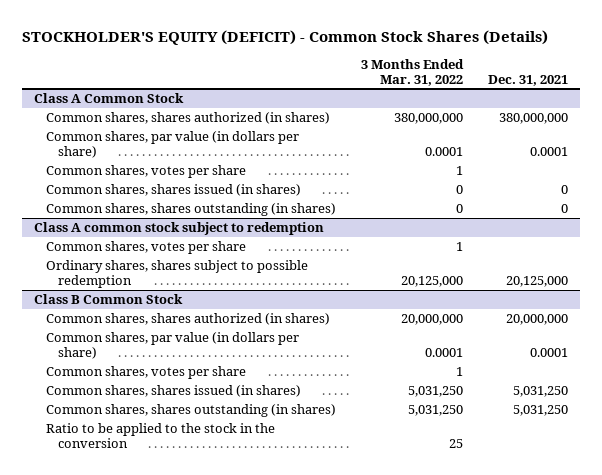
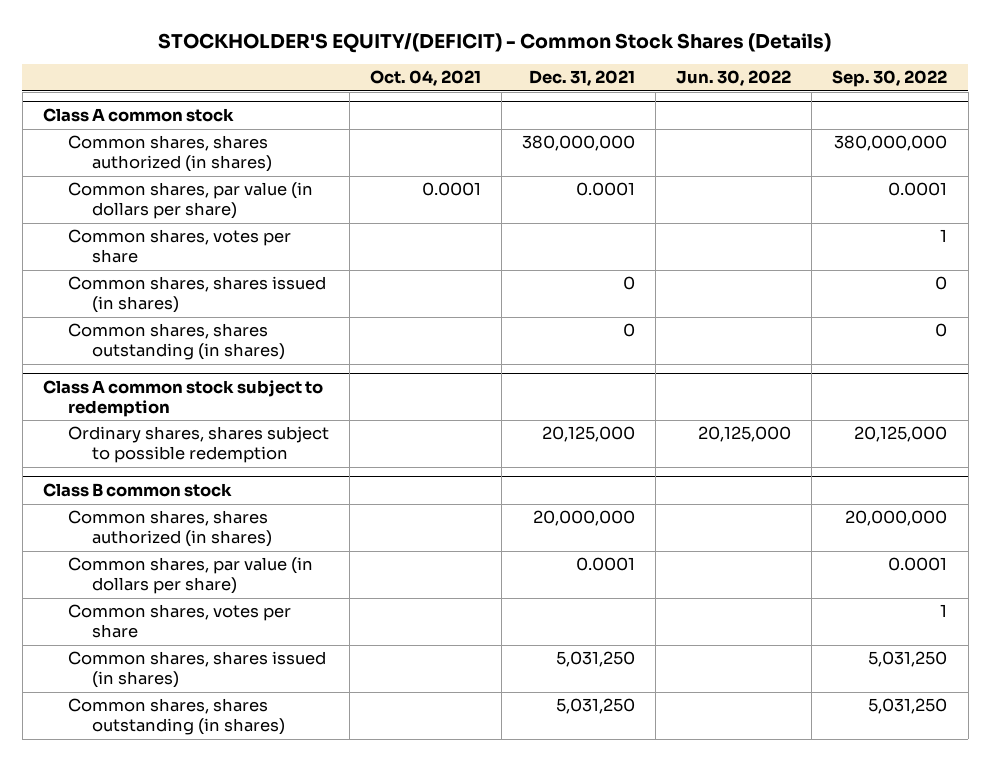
[21,30,548,46] STOCKHOLDER'S EQUITY (DEFICIT) - Common Stock Shares (Details) -> [158,32,832,53] STOCKHOLDER'S EQUITY/(DEFICIT) - Common Stock Shares (Details)
[361,58,465,86] 3 Months Ended Mar. 31, 2022 -> none
none -> [369,70,481,87] Oct. 04, 2021
none -> [676,70,792,87] Jun. 30, 2022
none -> [832,70,948,88] Sep. 30, 2022
[34,92,185,103] Class A Common Stock -> [42,108,234,123] Class A common stock
[46,240,247,254] Common shares, votes per share -> none
[34,293,184,304] Class B Common Stock -> [42,483,232,498] Class B common stock
[46,422,276,448] Ratio to be applied to the stock in the conversion -> none

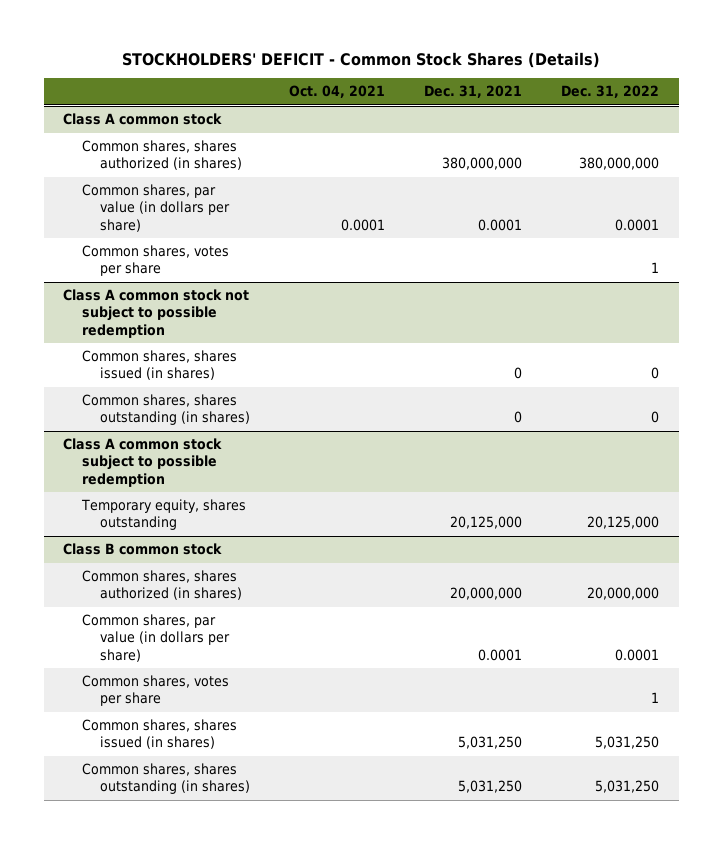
[158,32,832,53] STOCKHOLDER'S EQUITY/(DEFICIT) - Common Stock Shares (Details) -> [122,51,601,68] STOCKHOLDERS' DEFICIT - Common Stock Shares (Details)
[676,70,792,87] Jun. 30, 2022 -> none
[832,70,948,88] Sep. 30, 2022 -> none
none -> [561,85,660,99] Dec. 31, 2022
none -> [63,289,250,338] Class A common stock not subject to possible redemption
[42,380,323,418] Class A common stock subject to redemption -> [63,438,223,487] Class A common stock subject to possible redemption
[67,426,329,464] Ordinary shares, shares subject to possible redemption -> [80,499,246,531] Temporary equity, shares outstanding

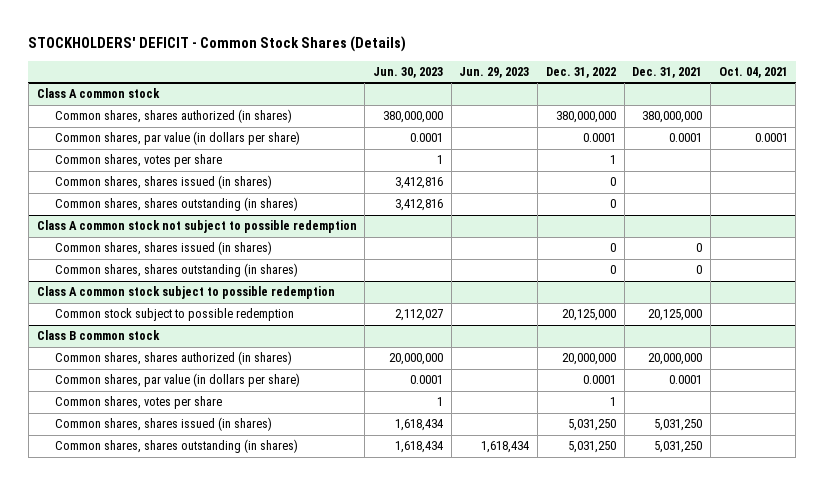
none -> [373,67,444,79] Jun. 30, 2023
none -> [459,67,530,79] Jun. 29, 2023
none -> [54,175,272,190] Common shares, shares issued (in shares)
none -> [54,197,298,212] Common shares, shares outstanding (in shares)
[80,499,246,531] Temporary equity, shares outstanding -> [54,308,294,322] Common stock subject to possible redemption

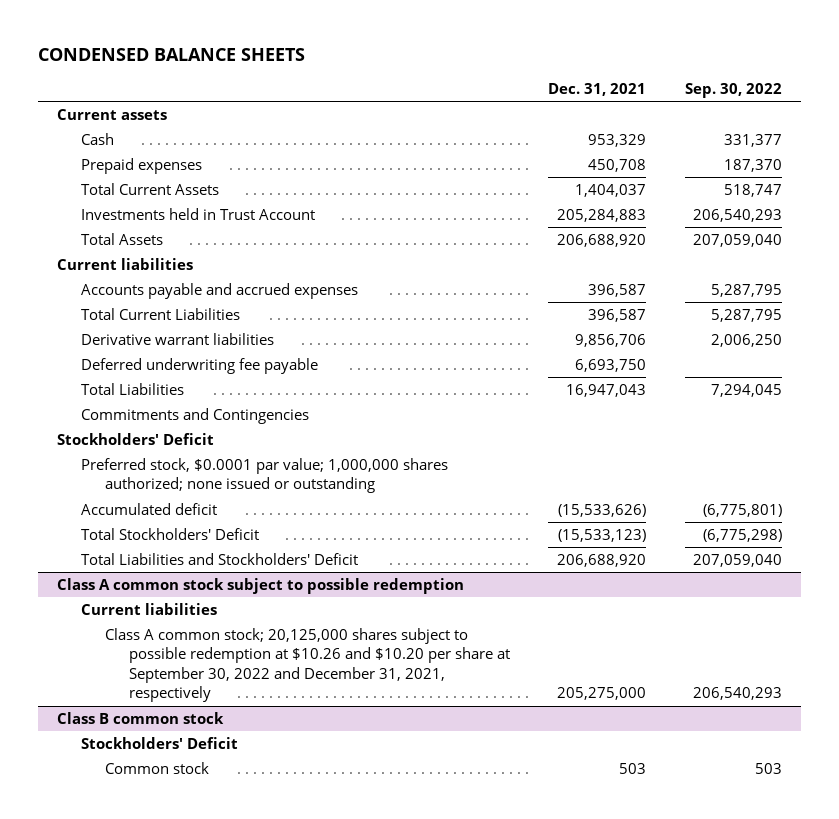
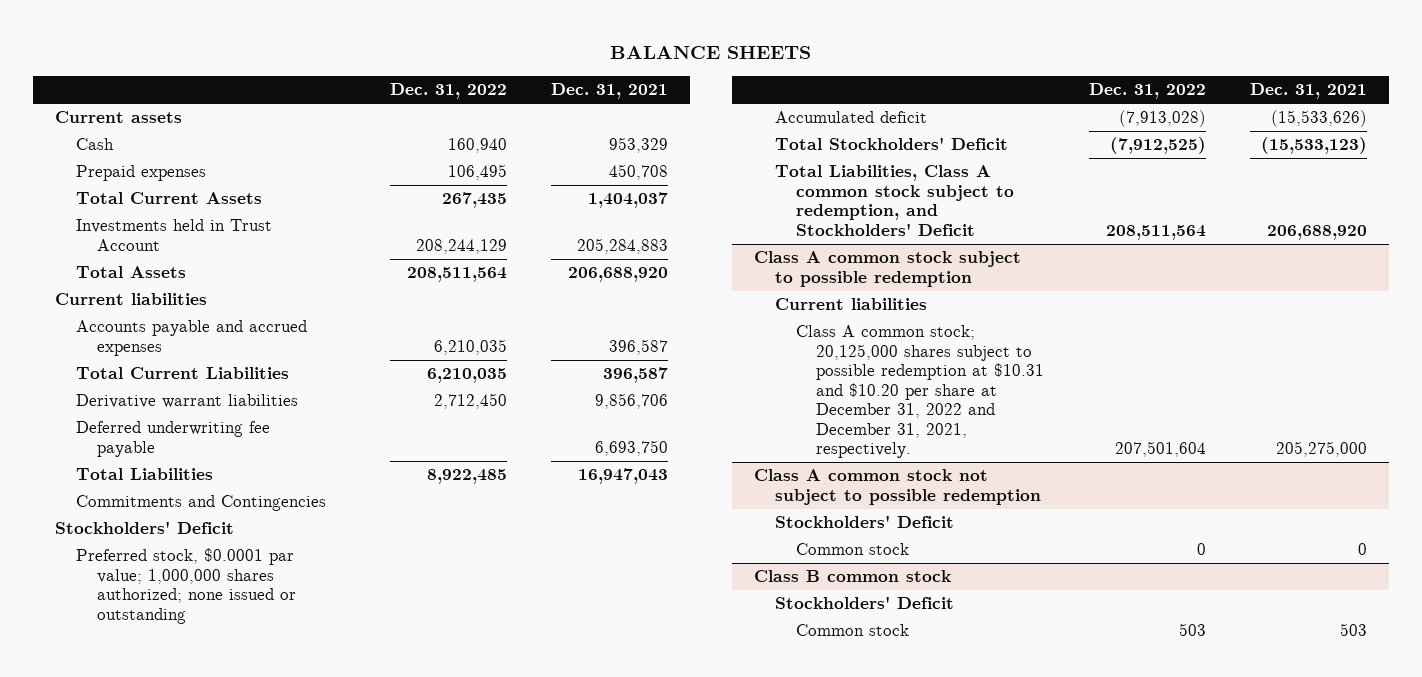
[37,48,305,62] CONDENSED BALANCE SHEETS -> [610,46,812,60] BALANCE SHEETS
[684,83,782,99] Sep. 30, 2022 -> none
none -> [389,83,507,100] Dec. 31, 2022
[80,552,358,565] Total Liabilities and Stockholders' Deficit -> [774,165,1014,236] Total Liabilities, Class A common stock subject to redemption, and Stockholders' Deficit
[104,627,510,703] Class A common stock; 20,125,000 shares subject to possible redemption at $10.26 and $10.20 per share at September 30, 2022 and December 31, 2021, respectively -> [795,325,1045,459] Class A common stock; 20,125,000 shares subject to possible redemption at $10.31 and $10.20 per share at December 31, 2022 and December 31, 2021, respectively.
none -> [754,469,1041,505] Class A common stock not subject to possible redemption
none -> [774,515,954,529] Stockholders' Deficit
none -> [795,543,909,556] Common stock

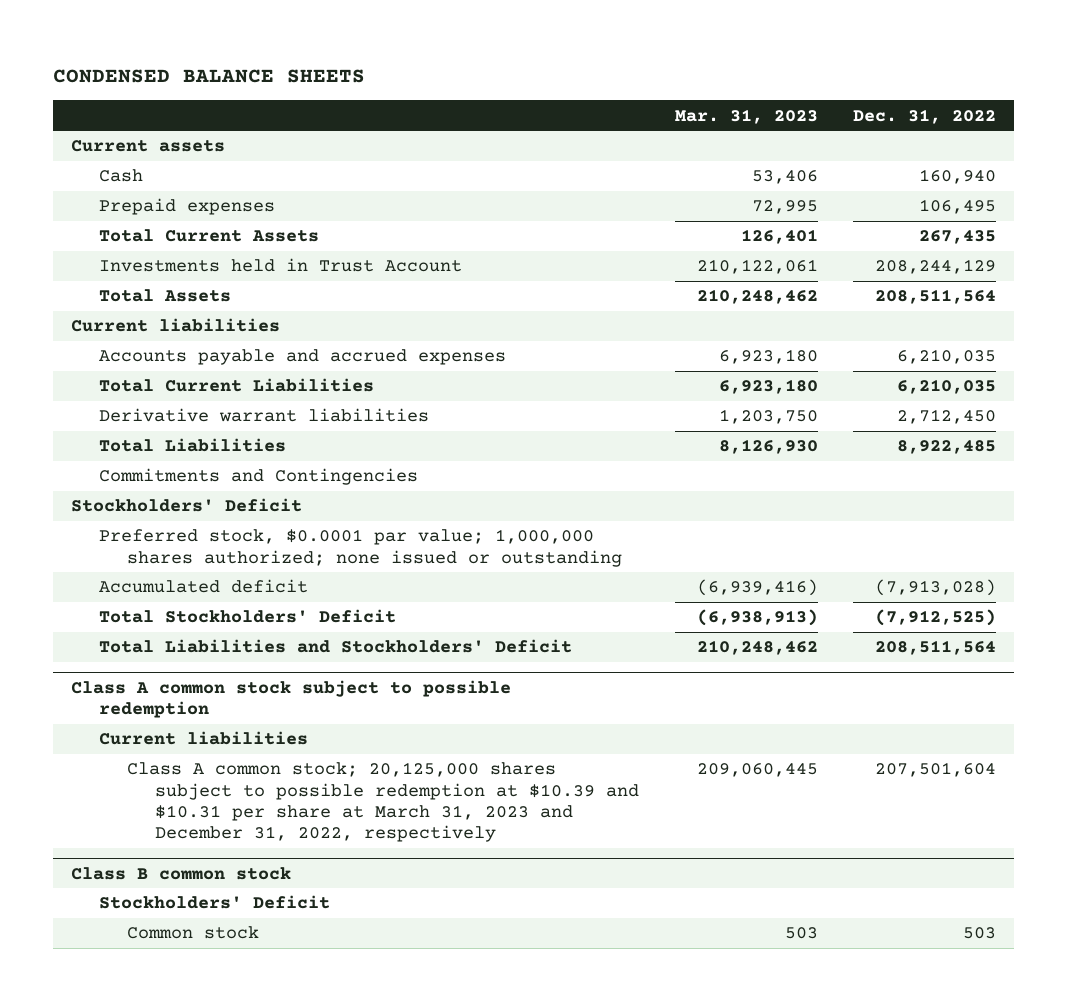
[610,46,812,60] BALANCE SHEETS -> [53,69,366,84] CONDENSED BALANCE SHEETS
[551,83,669,100] Dec. 31, 2021 -> none
none -> [674,108,818,124] Mar. 31, 2023
[76,421,271,457] Deferred underwriting fee payable -> none
[774,165,1014,236] Total Liabilities, Class A common stock subject to redemption, and Stockholders' Deficit -> [99,639,573,654] Total Liabilities and Stockholders' Deficit
[754,469,1041,505] Class A common stock not subject to possible redemption -> none
[774,515,954,529] Stockholders' Deficit -> none
[795,543,909,556] Common stock -> none
[795,325,1045,459] Class A common stock; 20,125,000 shares subject to possible redemption at $10.31 and $10.20 per share at December 31, 2022 and December 31, 2021, respectively. -> [127,762,640,843] Class A common stock; 20,125,000 shares subject to possible redemption at $10.39 and $10.31 per share at March 31, 2023 and December 31, 2022, respectively

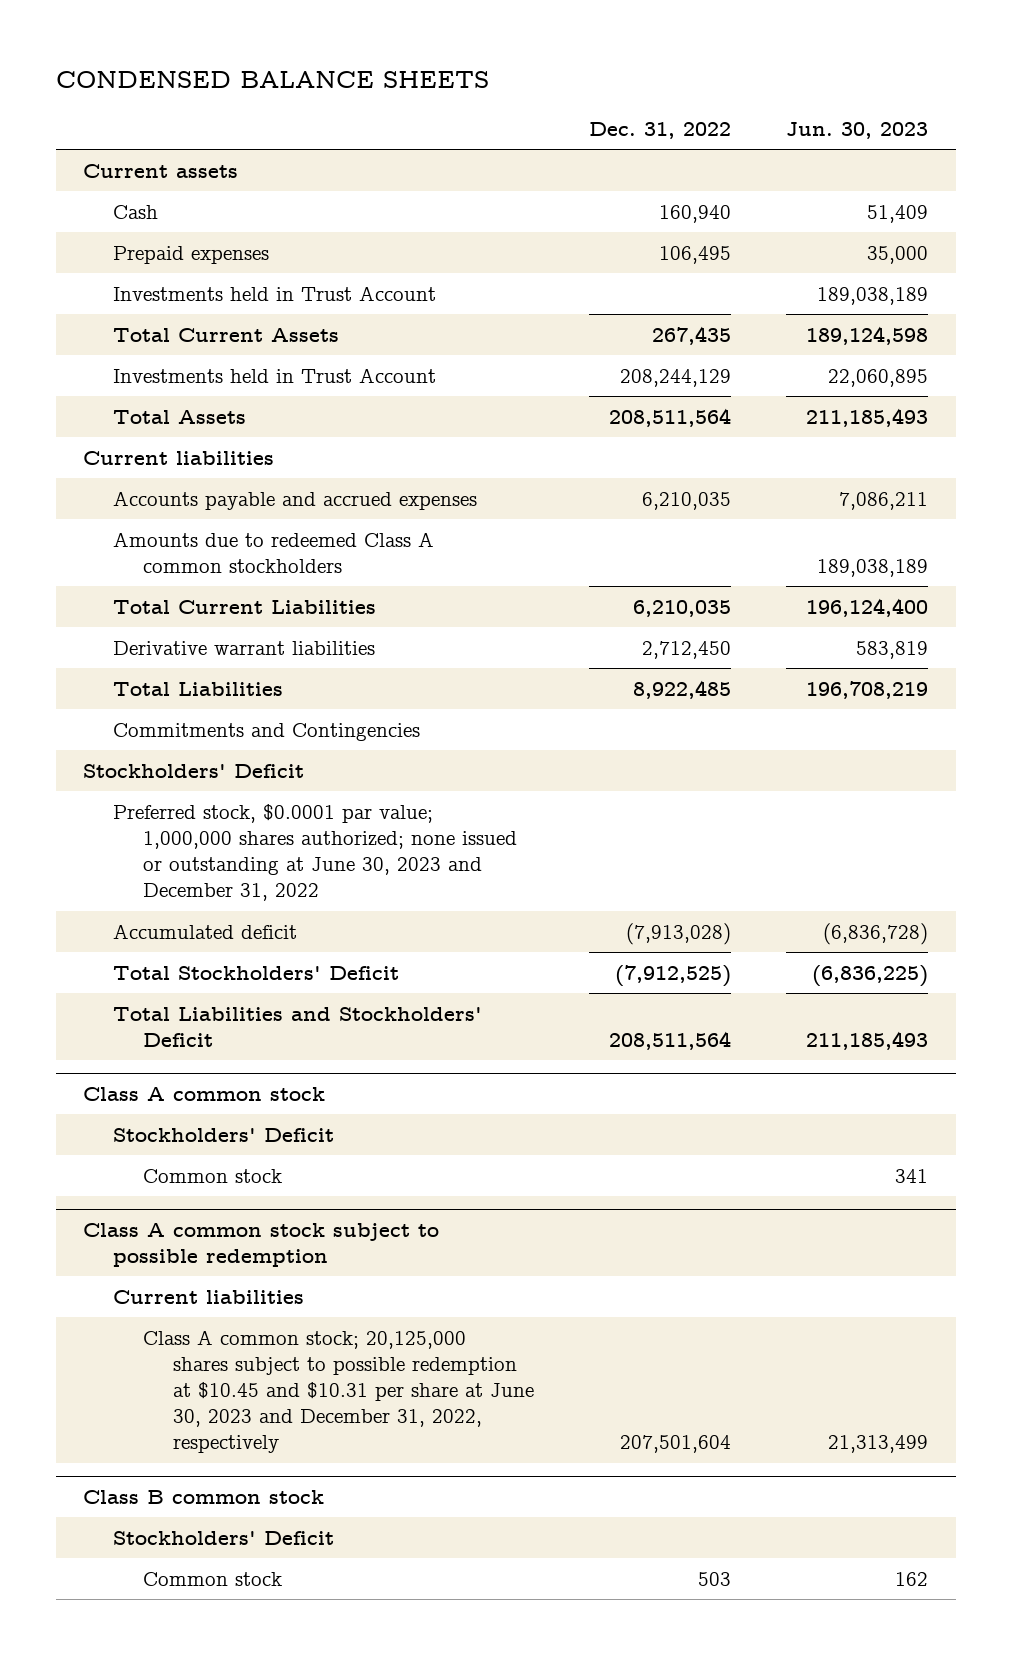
[674,108,818,124] Mar. 31, 2023 -> none
none -> [786,121,929,139] Jun. 30, 2023
none -> [113,285,437,301] Investments held in Trust Account
none -> [113,531,435,573] Amounts due to redeemed Class A common stockholders
[99,529,623,567] Preferred stock, $0.0001 par value; 1,000,000 shares authorized; none issued or outstanding -> [113,803,518,902] Preferred stock, $0.0001 par value; 1,000,000 shares authorized; none issued or outstanding at June 30, 2023 and December 31, 2022
none -> [83,1086,326,1101] Class A common stock
none -> [113,1127,335,1142] Stockholders' Deficit
none -> [143,1168,283,1183] Common stock
[127,762,640,843] Class A common stock; 20,125,000 shares subject to possible redemption at $10.39 and $10.31 per share at March 31, 2023 and December 31, 2022, respectively -> [143,1329,535,1454] Class A common stock; 20,125,000 shares subject to possible redemption at $10.45 and $10.31 per share at June 30, 2023 and December 31, 2022, respectively

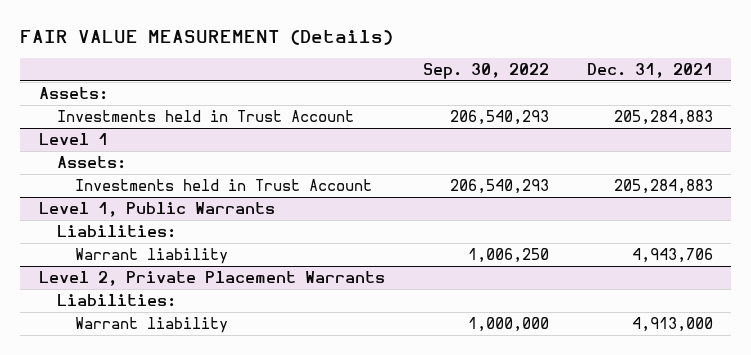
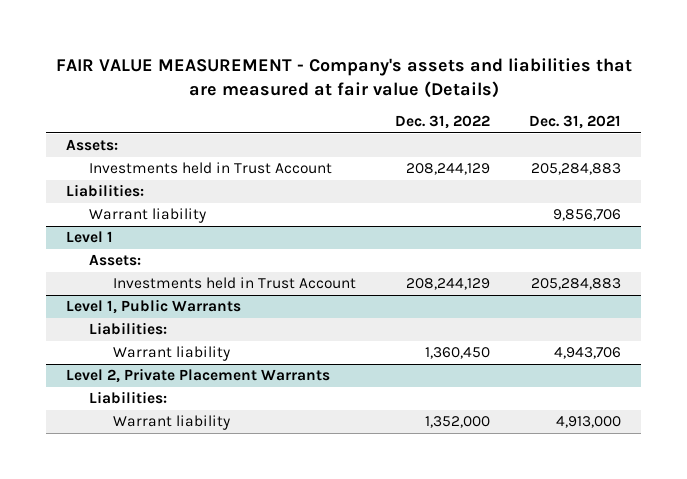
[19,29,393,45] FAIR VALUE MEASUREMENT (Details) -> [55,57,632,98] FAIR VALUE MEASUREMENT - Company's assets and liabilities that are measured at fair value (Details)
[422,62,549,79] Sep. 30, 2022 -> none
none -> [394,115,490,130] Dec. 31, 2022
none -> [65,184,144,198] Liabilities:
none -> [89,208,207,224] Warrant liability

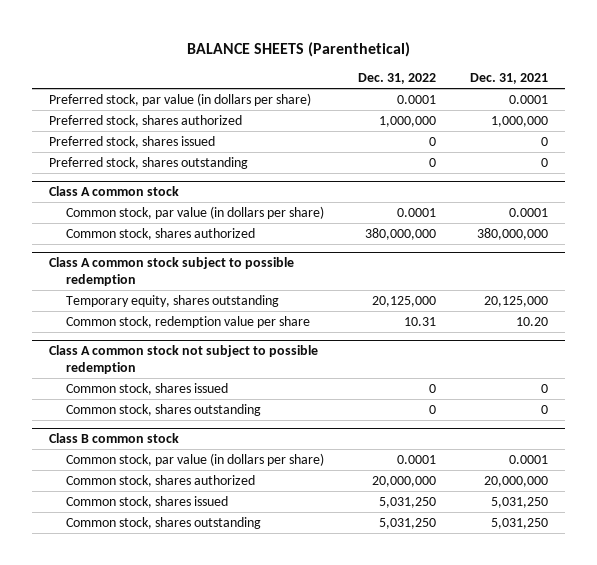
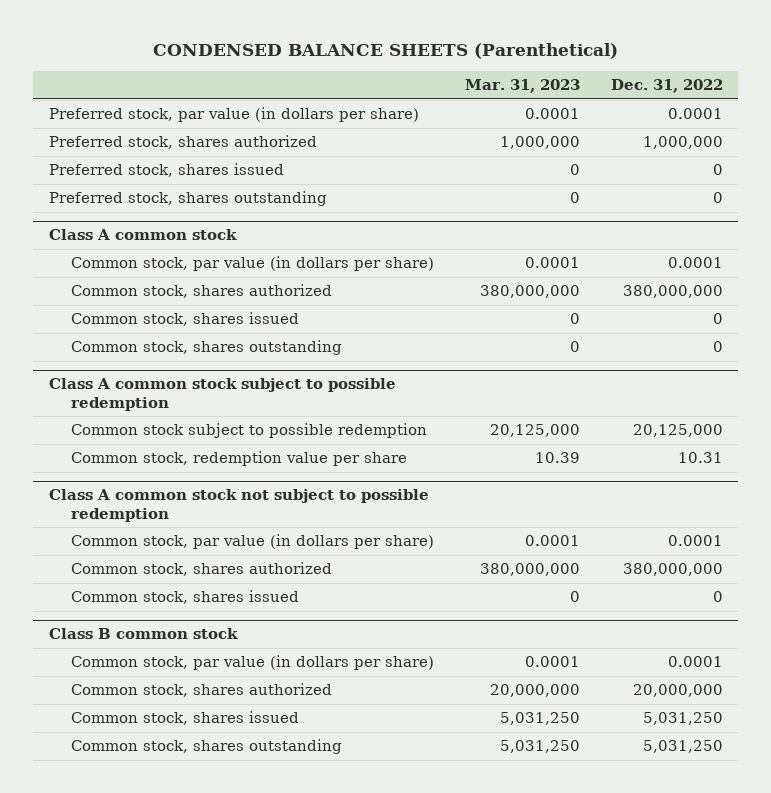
[186,41,410,57] BALANCE SHEETS (Parenthetical) -> [152,43,618,60] CONDENSED BALANCE SHEETS (Parenthetical)
[469,73,548,85] Dec. 31, 2021 -> none
none -> [465,79,581,94] Mar. 31, 2023
none -> [71,312,300,327] Common stock, shares issued
none -> [71,340,343,356] Common stock, shares outstanding
[65,294,279,307] Temporary equity, shares outstanding -> [71,423,428,439] Common stock subject to possible redemption
none -> [71,534,435,550] Common stock, par value (in dollars per share)
none -> [71,562,333,577] Common stock, shares authorized
[65,403,261,416] Common stock, shares outstanding -> none

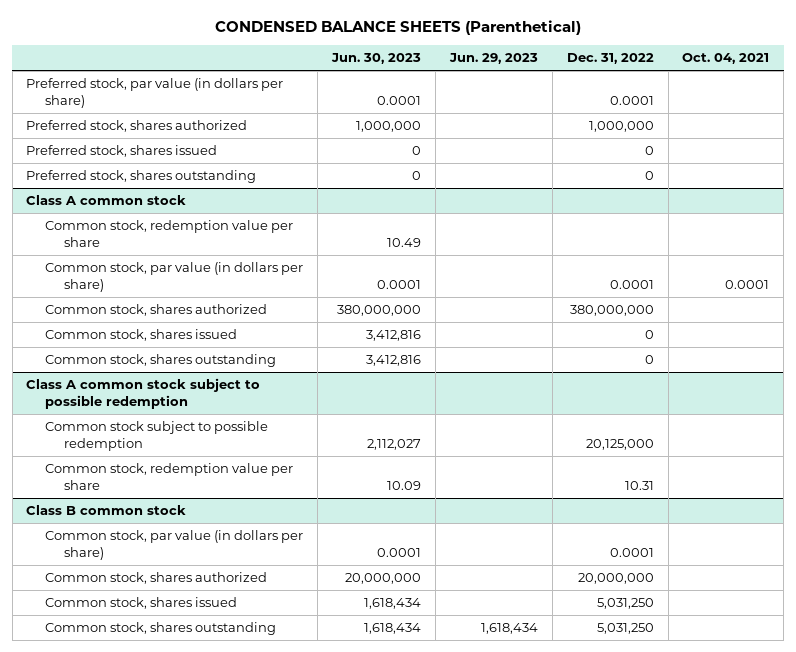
[465,79,581,94] Mar. 31, 2023 -> none
none -> [330,53,421,65] Jun. 30, 2023
none -> [448,53,538,65] Jun. 29, 2023
none -> [682,53,770,65] Oct. 04, 2021
none -> [45,220,294,247] Common stock, redemption value per share
[48,489,429,522] Class A common stock not subject to possible redemption -> none
[71,534,435,550] Common stock, par value (in dollars per share) -> none
[71,562,333,577] Common stock, shares authorized -> none
[71,590,300,605] Common stock, shares issued -> none

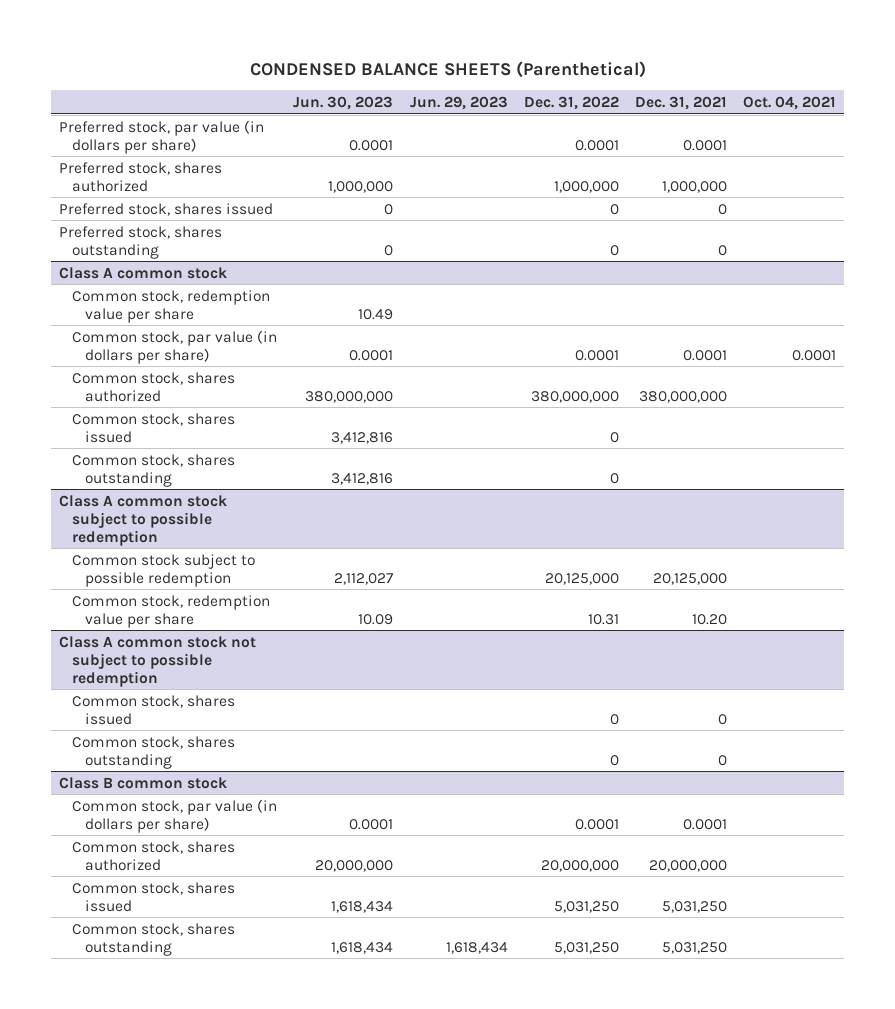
none -> [635,95,728,110] Dec. 31, 2021
none -> [59,635,257,687] Class A common stock not subject to possible redemption
none -> [72,694,236,725] Common stock, shares issued
none -> [72,735,236,769] Common stock, shares outstanding

